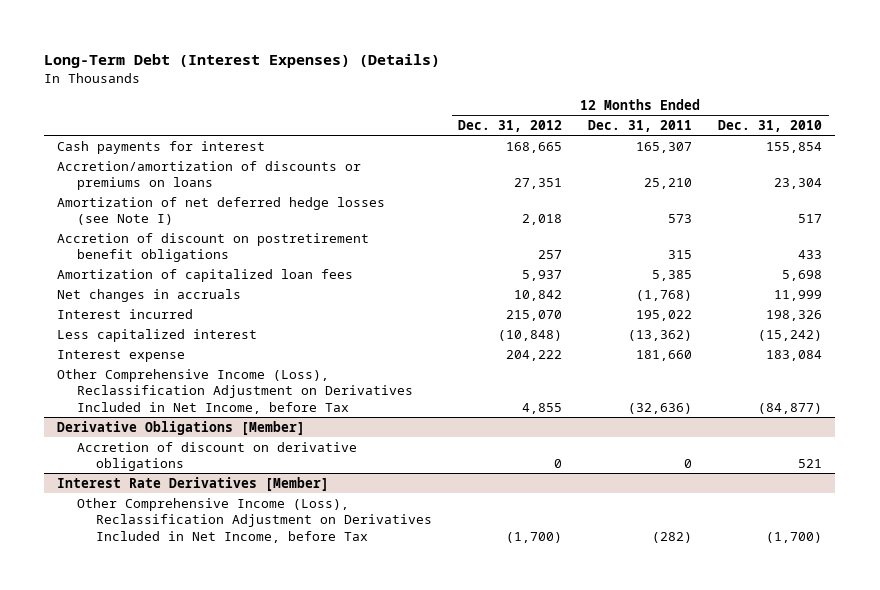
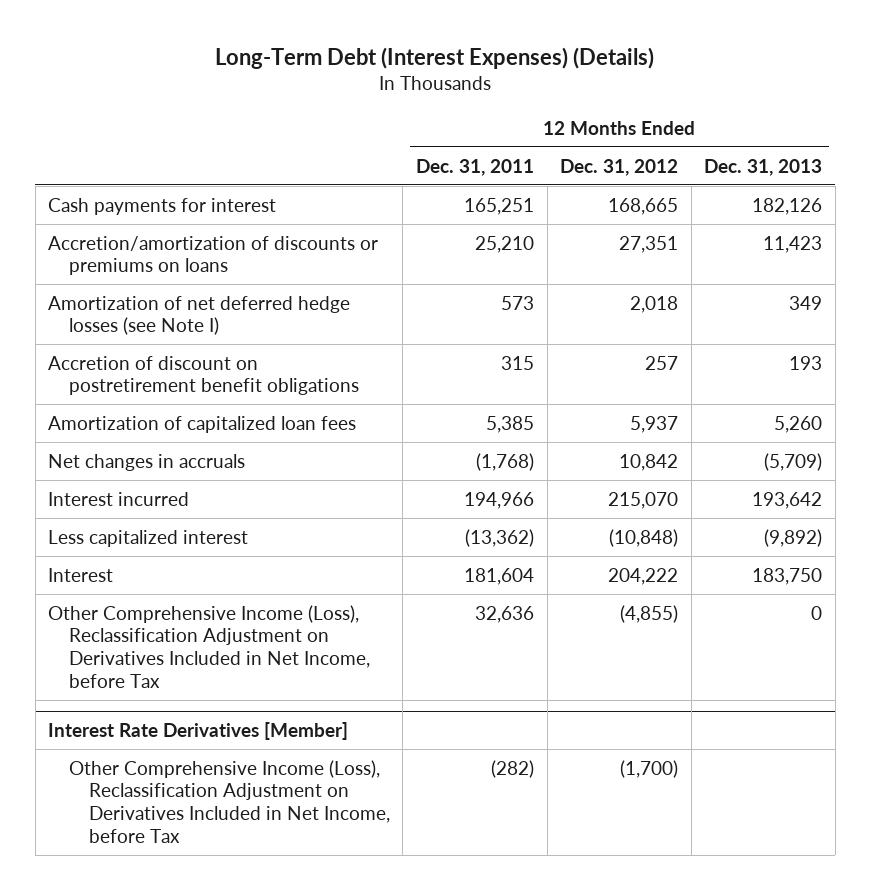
[718,120,823,133] Dec. 31, 2010 -> none
none -> [704,158,823,176] Dec. 31, 2013
[636,141,693,153] 165,307 -> [464,197,535,215] 165,251
[636,309,693,321] 195,022 -> [464,491,535,509] 194,966
[57,420,306,435] Derivative Obligations [Member] -> none
[76,441,357,472] Accretion of discount on derivative obligations -> none
[57,349,186,362] Interest expense -> [48,567,114,582] Interest
[636,349,693,361] 181,660 -> [464,567,535,585] 181,604
[522,402,563,414] 4,855 -> [620,604,679,623] (4,855)
[628,402,693,414] (32,636) -> [475,605,535,623] 32,636

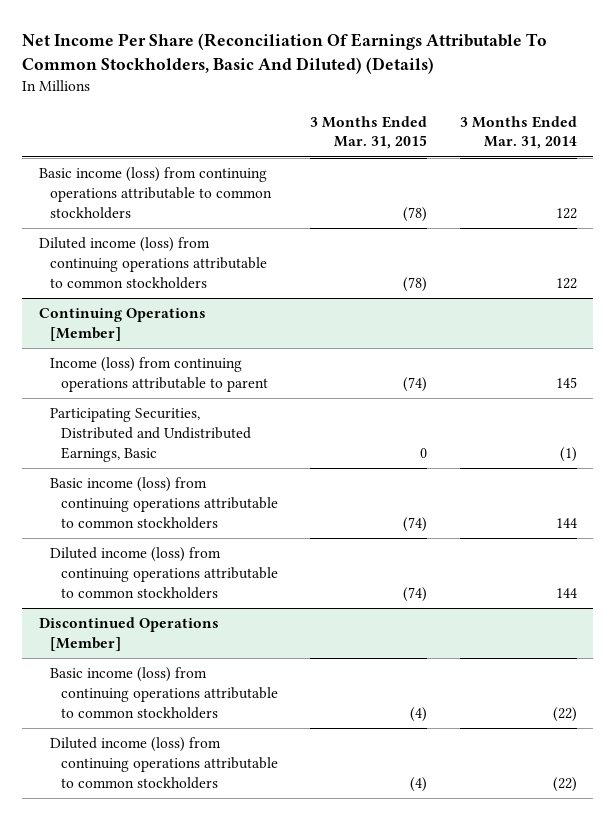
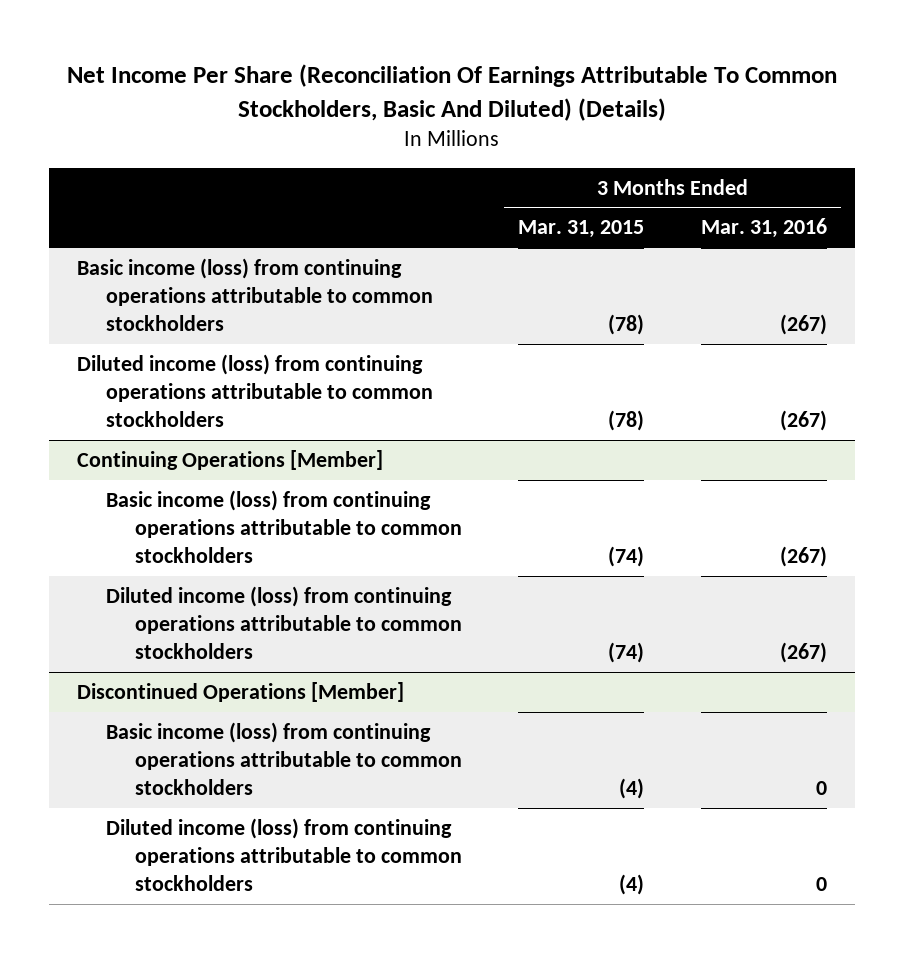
[459,115,577,150] 3 Months Ended Mar. 31, 2014 -> none
none -> [700,218,827,239] Mar. 31, 2016
[49,357,268,393] Income (loss) from continuing operations attributable to parent -> none
[49,408,251,463] Participating Securities, Distributed and Undistributed Earnings, Basic -> none

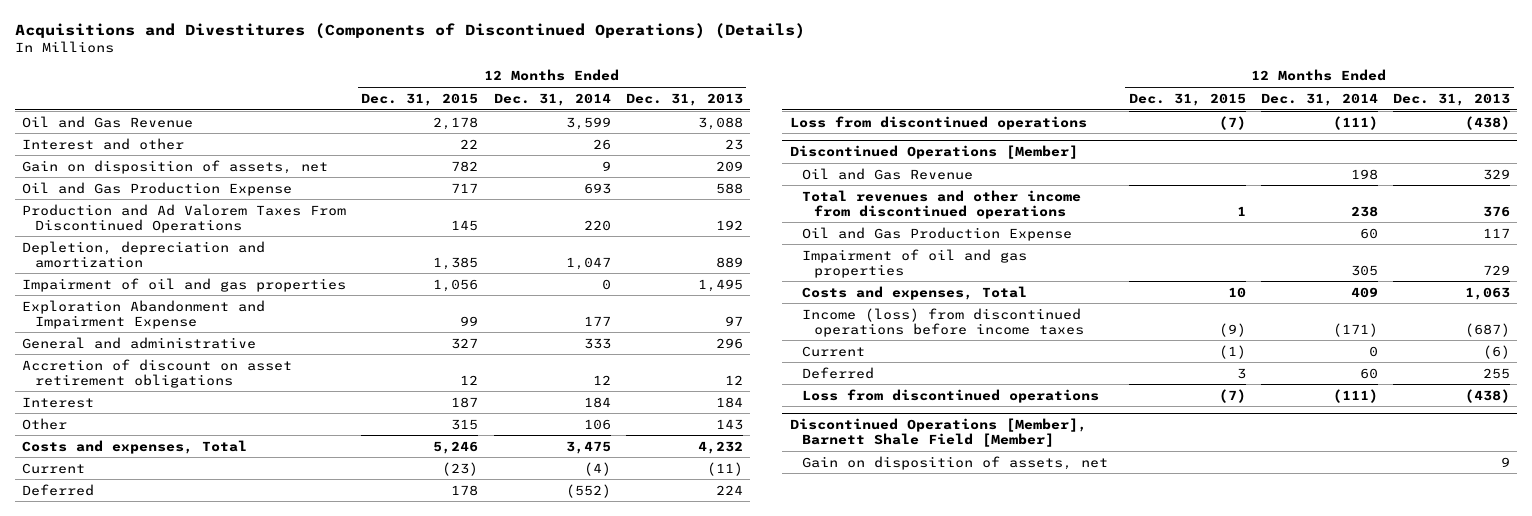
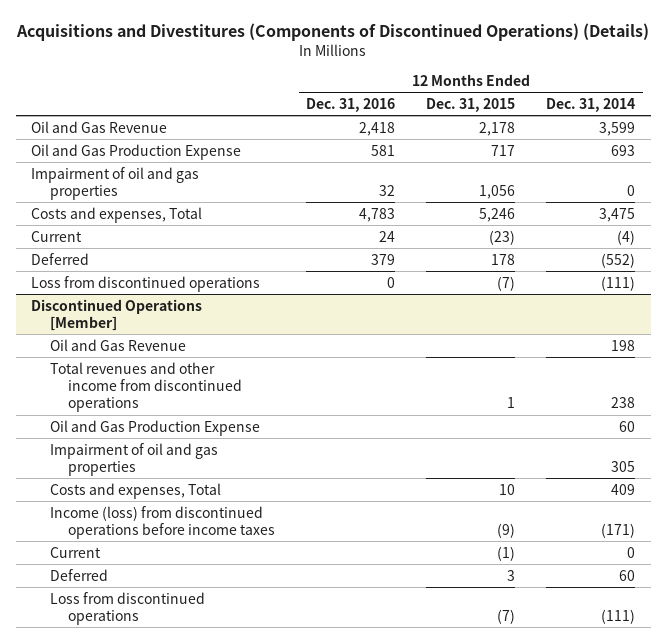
[625,92,743,106] Dec. 31, 2013 -> none
none -> [306,97,396,112] Dec. 31, 2016
[22,137,185,150] Interest and other -> none
[22,159,329,174] Gain on disposition of assets, net -> none
[22,203,347,233] Production and Ad Valorem Taxes From Discontinued Operations -> none
[22,240,266,268] Depletion, depreciation and amortization -> none
[22,299,266,329] Exploration Abandonment and Impairment Expense -> none
[22,336,257,349] General and administrative -> none
[22,358,293,388] Accretion of discount on asset retirement obligations -> none
[22,396,95,408] Interest -> none
[22,417,68,430] Other -> none
[789,418,1087,448] Discontinued Operations [Member], Barnett Shale Field [Member] -> none
[801,455,1108,470] Gain on disposition of assets, net -> none

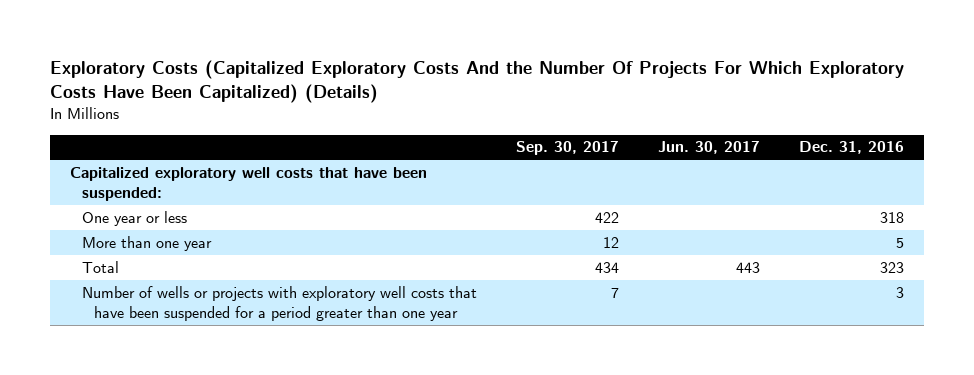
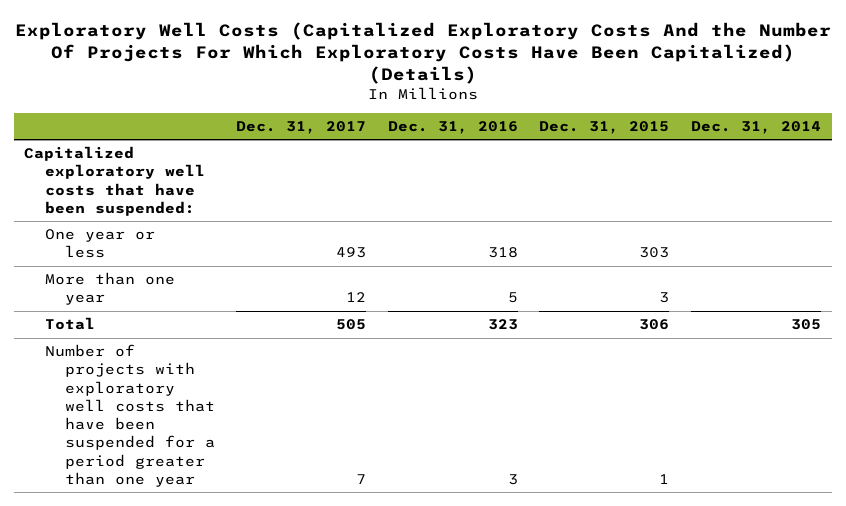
[49,60,904,104] Exploratory Costs (Capitalized Exploratory Costs And the Number Of Projects For Which Exploratory Costs Have Been Capitalized) (Details) -> [14,21,831,84] Exploratory Well Costs (Capitalized Exploratory Costs And the Number Of Projects For Which Exploratory Costs Have Been Capitalized) (Details)
[515,141,619,156] Sep. 30, 2017 -> none
[658,141,761,155] Jun. 30, 2017 -> none
none -> [236,121,367,135] Dec. 31, 2017
none -> [539,121,670,135] Dec. 31, 2015
none -> [691,121,822,135] Dec. 31, 2014
[81,285,477,321] Number of wells or projects with exploratory well costs that have been suspended for a period greater than one year -> [44,344,215,487] Number of projects with exploratory well costs that have been suspended for a period greater than one year

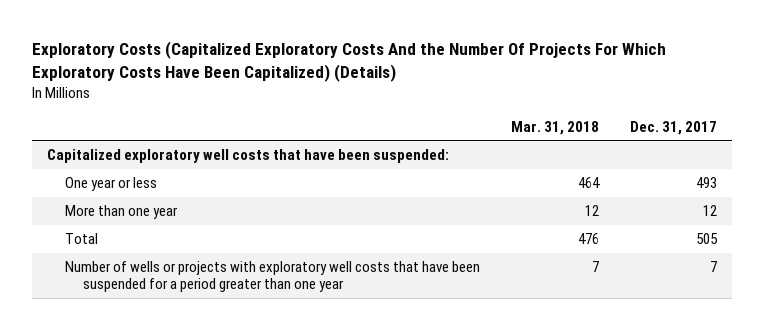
[14,21,831,84] Exploratory Well Costs (Capitalized Exploratory Costs And the Number Of Projects For Which Exploratory Costs Have Been Capitalized) (Details) -> [32,40,667,82] Exploratory Costs (Capitalized Exploratory Costs And the Number Of Projects For Which Exploratory Costs Have Been Capitalized) (Details)
[387,121,518,135] Dec. 31, 2016 -> none
[539,121,670,135] Dec. 31, 2015 -> none
[691,121,822,135] Dec. 31, 2014 -> none
none -> [510,120,599,135] Mar. 31, 2018
[44,344,215,487] Number of projects with exploratory well costs that have been suspended for a period greater than one year -> [65,261,481,293] Number of wells or projects with exploratory well costs that have been suspended for a period greater than one year

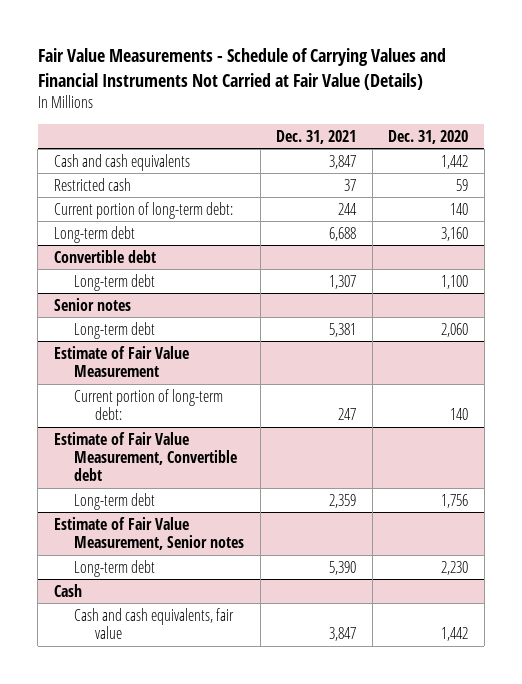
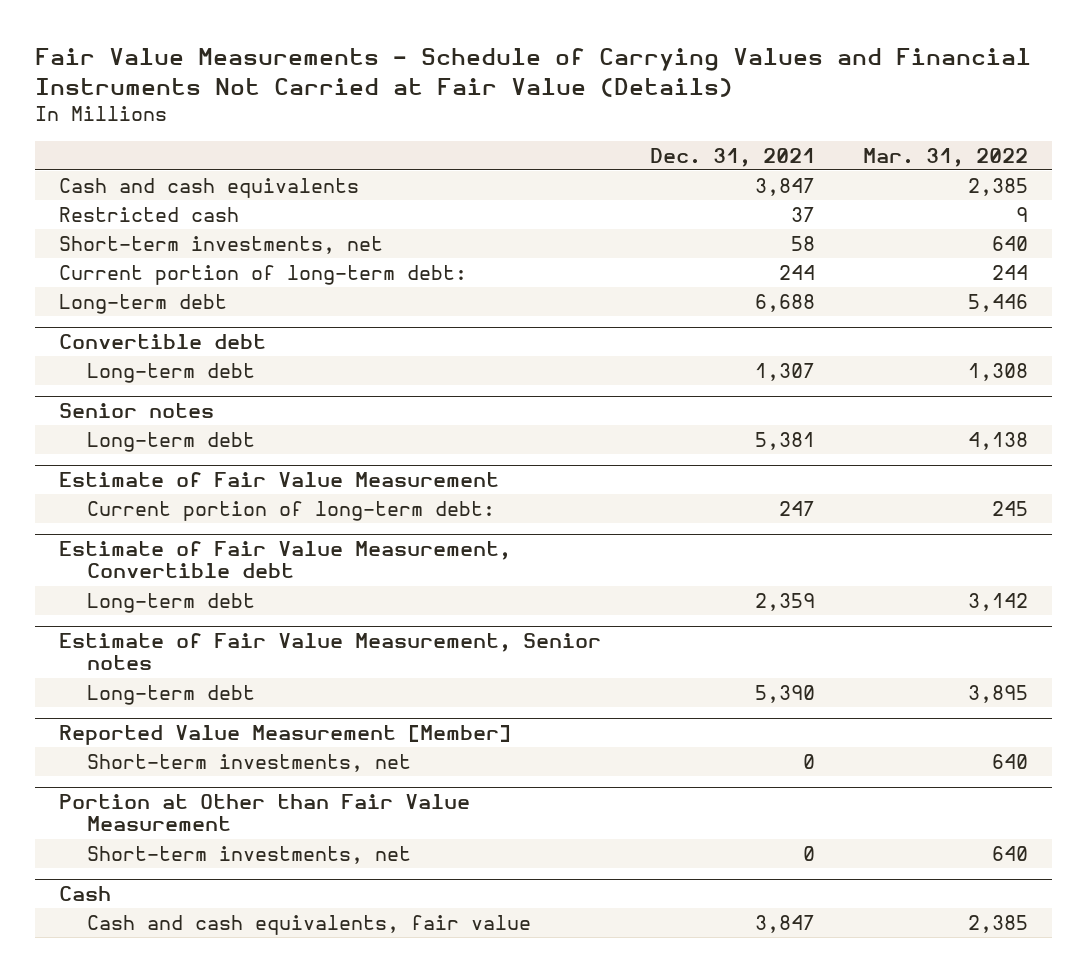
[388,129,469,144] Dec. 31, 2020 -> none
none -> [862,147,1028,167] Mar. 31, 2022
none -> [59,235,384,254] Short-term investments, net
none -> [59,725,512,746] Reported Value Measurement [Member]
none -> [87,753,412,772] Short-term investments, net
none -> [59,794,471,832] Portion at Other than Fair Value Measurement
none -> [87,845,412,864] Short-term investments, net

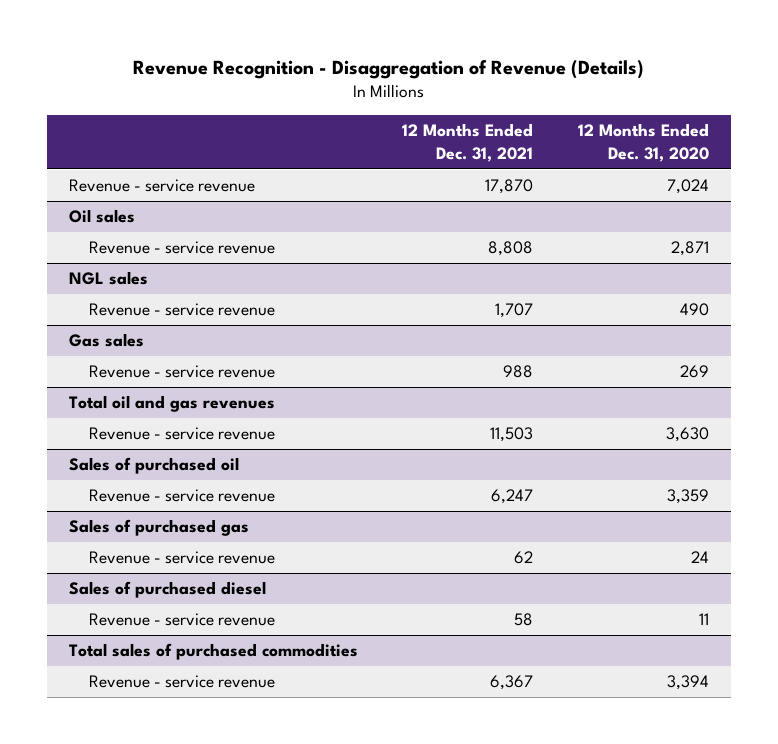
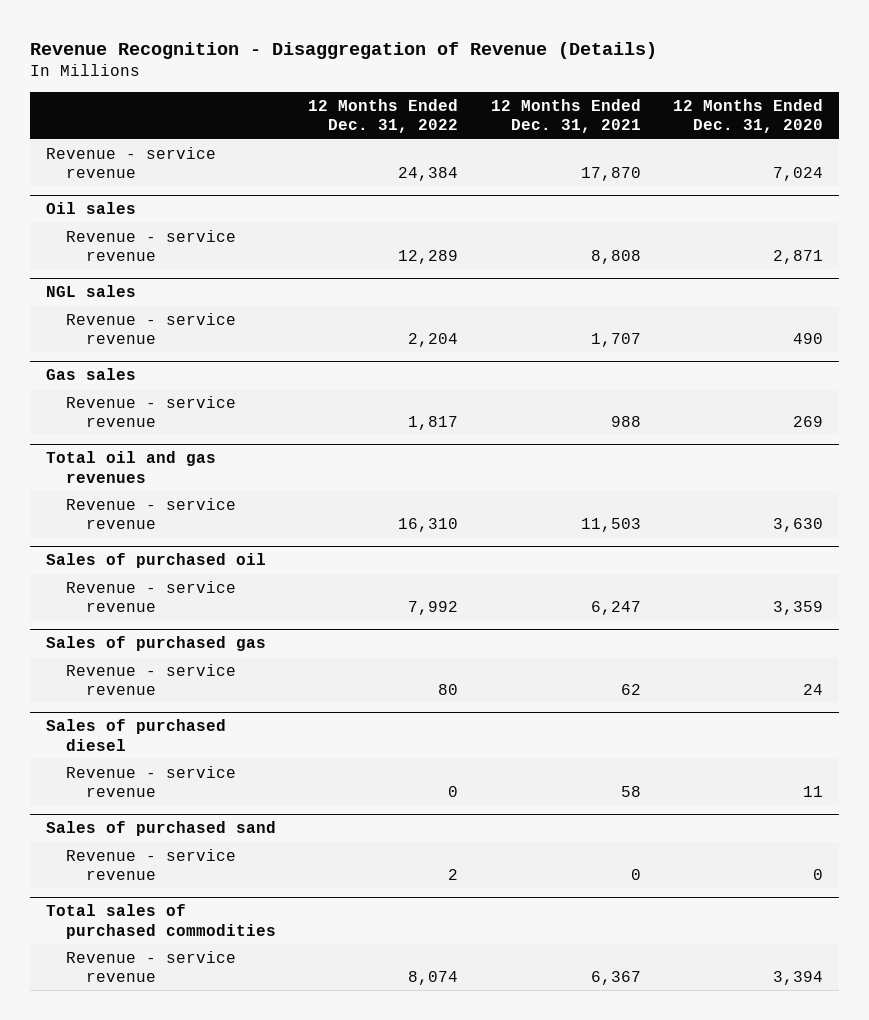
none -> [308,99,459,134] 12 Months Ended Dec. 31, 2022
none -> [45,821,276,837] Sales of purchased sand
none -> [65,848,236,880] Revenue - service revenue

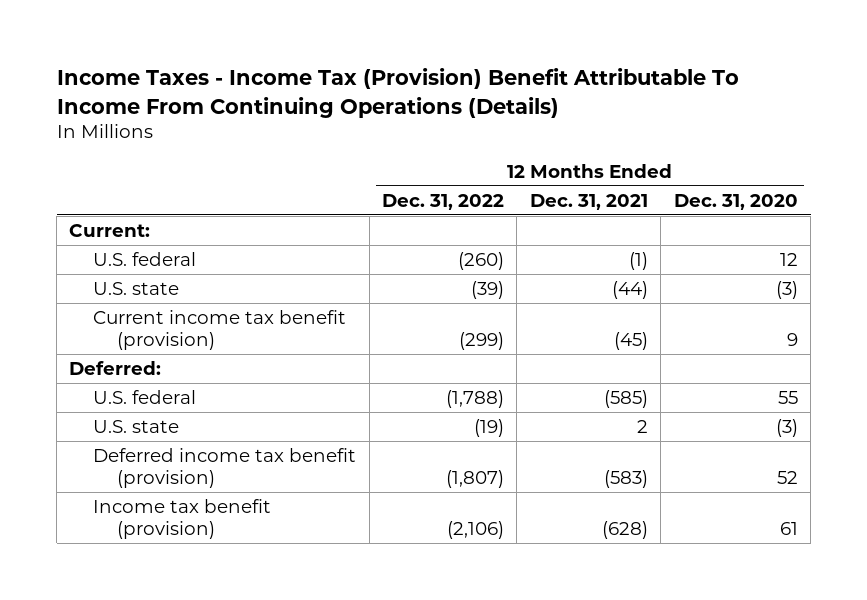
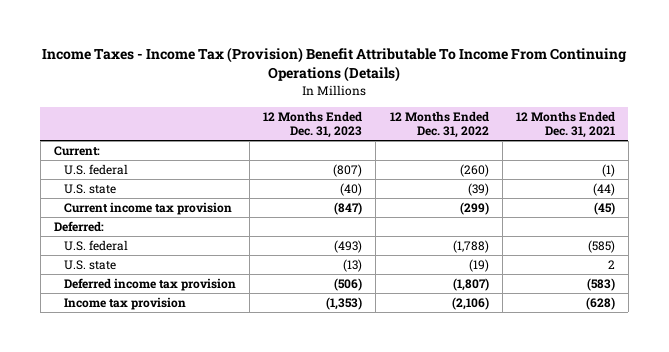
[673,193,798,210] Dec. 31, 2020 -> none
none -> [263,110,363,139] 12 Months Ended Dec. 31, 2023
[93,309,347,351] Current income tax benefit (provision) -> [64,201,233,215] Current income tax provision
[93,447,357,489] Deferred income tax benefit (provision) -> [64,277,237,291] Deferred income tax provision
[93,498,272,540] Income tax benefit (provision) -> [64,296,187,310] Income tax provision

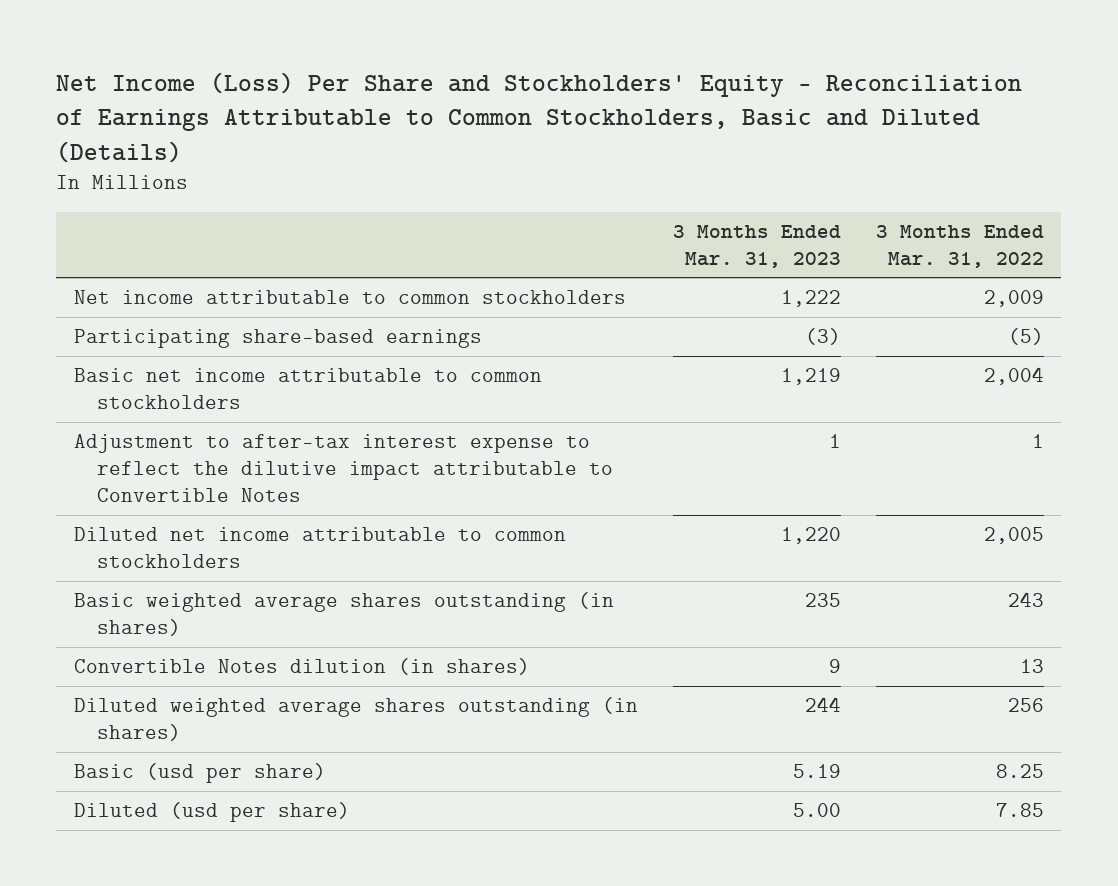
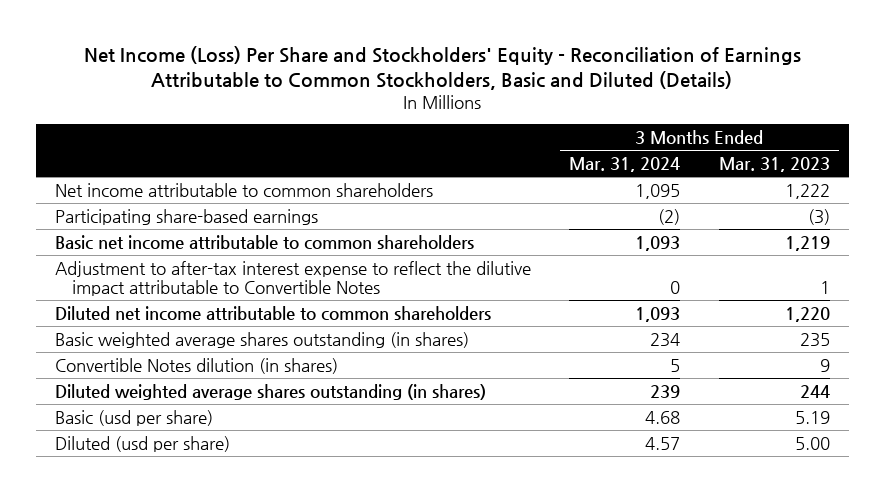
[875,224,1044,268] 3 Months Ended Mar. 31, 2022 -> none
none -> [569,156,681,172] Mar. 31, 2024
[73,290,626,305] Net income attributable to common stockholders -> [54,182,433,197] Net income attributable to common shareholders
[73,368,542,410] Basic net income attributable to common stockholders -> [54,234,474,250] Basic net income attributable to common shareholders
[73,527,566,569] Diluted net income attributable to common stockholders -> [54,305,491,321] Diluted net income attributable to common shareholders

